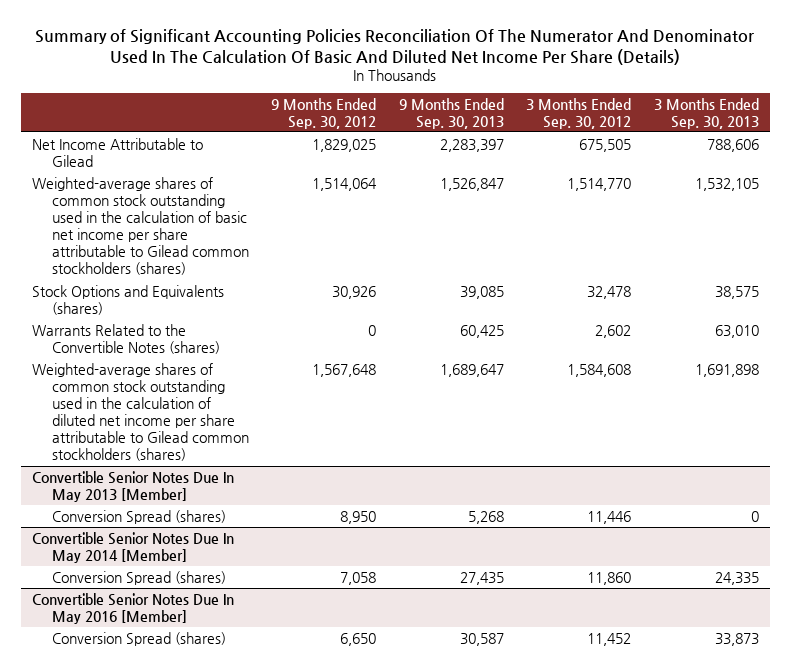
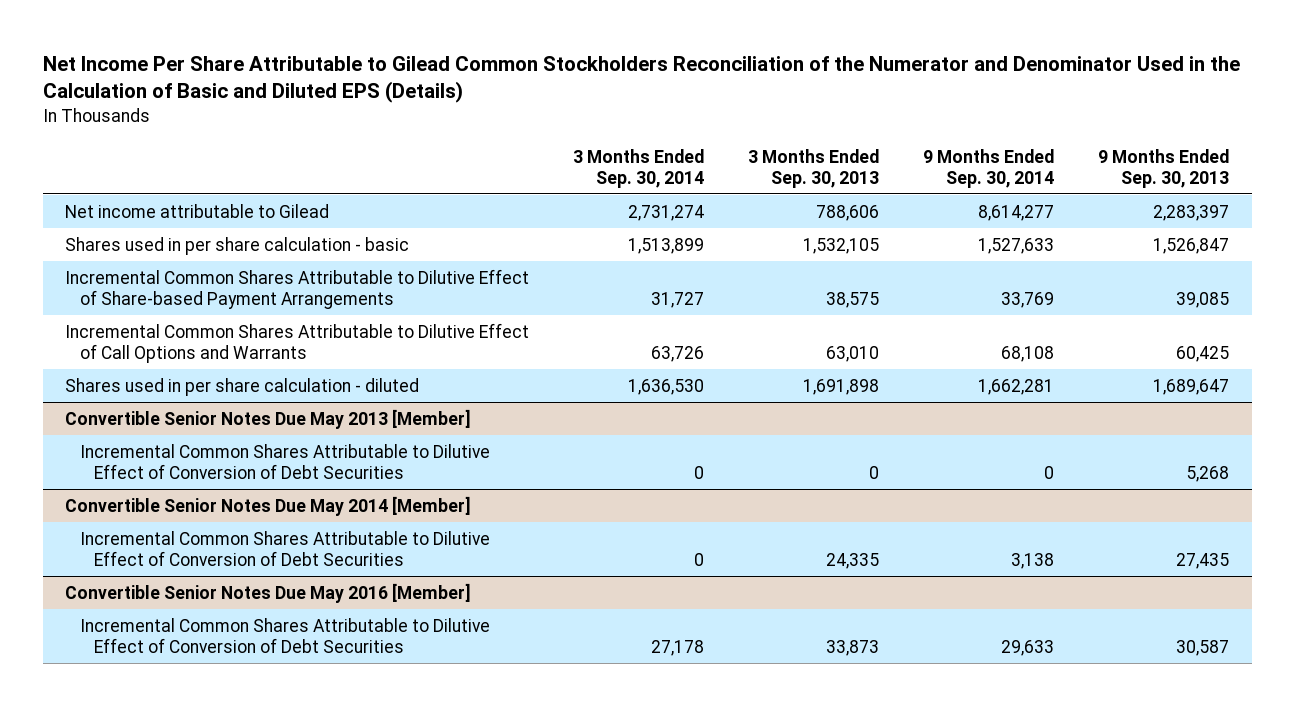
[35,29,755,65] Summary of Significant Accounting Policies Reconciliation Of The Numerator And Denominator Used In The Calculation Of Basic And Diluted Net Income Per Share (Details) -> [43,55,1241,104] Net Income Per Share Attributable to Gilead Common Stockholders Reconciliation of the Numerator and Denominator Used in the Calculation of Basic and Diluted EPS (Details)
[271,97,377,129] 9 Months Ended Sep. 30, 2012 -> none
[526,97,632,129] 3 Months Ended Sep. 30, 2012 -> none
none -> [573,148,705,188] 3 Months Ended Sep. 30, 2014
none -> [923,148,1055,188] 9 Months Ended Sep. 30, 2014
[31,137,203,167] Net Income Attributable to Gilead -> [65,203,330,218] Net income attributable to Gilead
[31,176,249,276] Weighted-average shares of common stock outstanding used in the calculation of basic net income per share attributable to Gilead common stockholders (shares) -> [65,236,410,255] Shares used in per share calculation - basic
[31,284,224,315] Stock Options and Equivalents (shares) -> [65,268,530,309] Incremental Common Shares Attributable to Dilutive Effect of Share-based Payment Arrangements
[31,323,220,354] Warrants Related to the Convertible Notes (shares) -> [65,322,530,363] Incremental Common Shares Attributable to Dilutive Effect of Call Options and Warrants
[31,362,249,462] Weighted-average shares of common stock outstanding used in the calculation of diluted net income per share attributable to Gilead common stockholders (shares) -> [65,377,420,396] Shares used in per share calculation - diluted
[31,470,234,502] Convertible Senior Notes Due In May 2013 [Member] -> [65,408,472,429] Convertible Senior Notes Due May 2013 [Member]
[51,509,226,524] Conversion Spread (shares) -> [79,443,490,479] Incremental Common Shares Attributable to Dilutive Effect of Conversion of Debt Securities
[31,531,234,563] Convertible Senior Notes Due In May 2014 [Member] -> [65,495,472,516] Convertible Senior Notes Due May 2014 [Member]
[51,570,226,585] Conversion Spread (shares) -> [79,530,490,566] Incremental Common Shares Attributable to Dilutive Effect of Conversion of Debt Securities
[31,592,234,624] Convertible Senior Notes Due In May 2016 [Member] -> [65,582,472,603] Convertible Senior Notes Due May 2016 [Member]
[51,631,226,646] Conversion Spread (shares) -> [79,617,490,653] Incremental Common Shares Attributable to Dilutive Effect of Conversion of Debt Securities

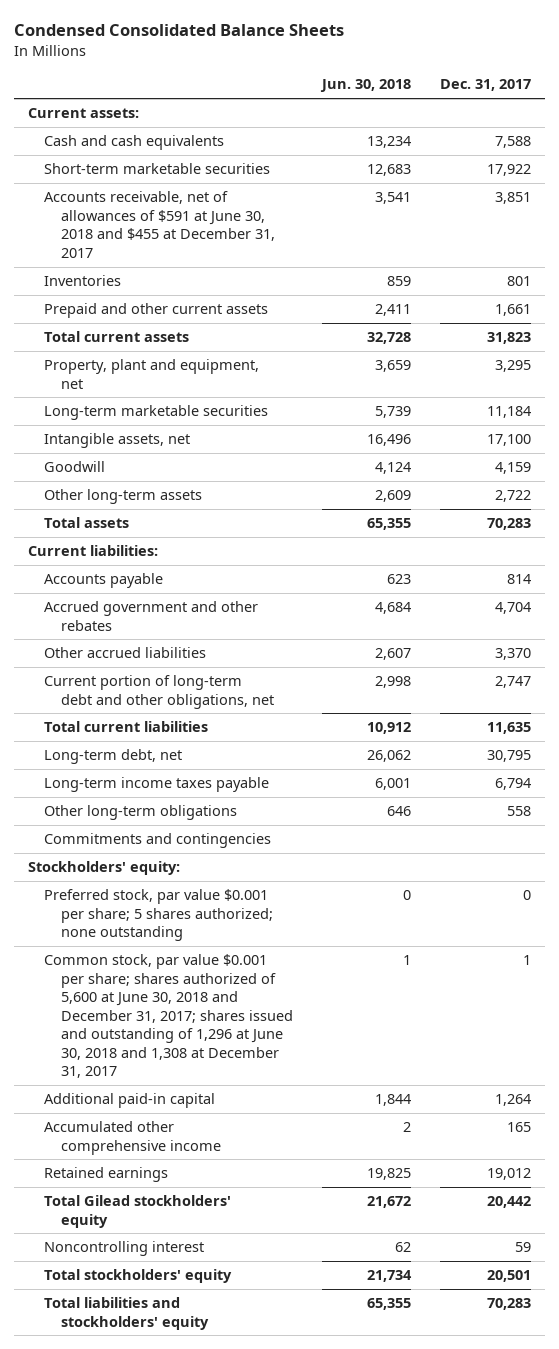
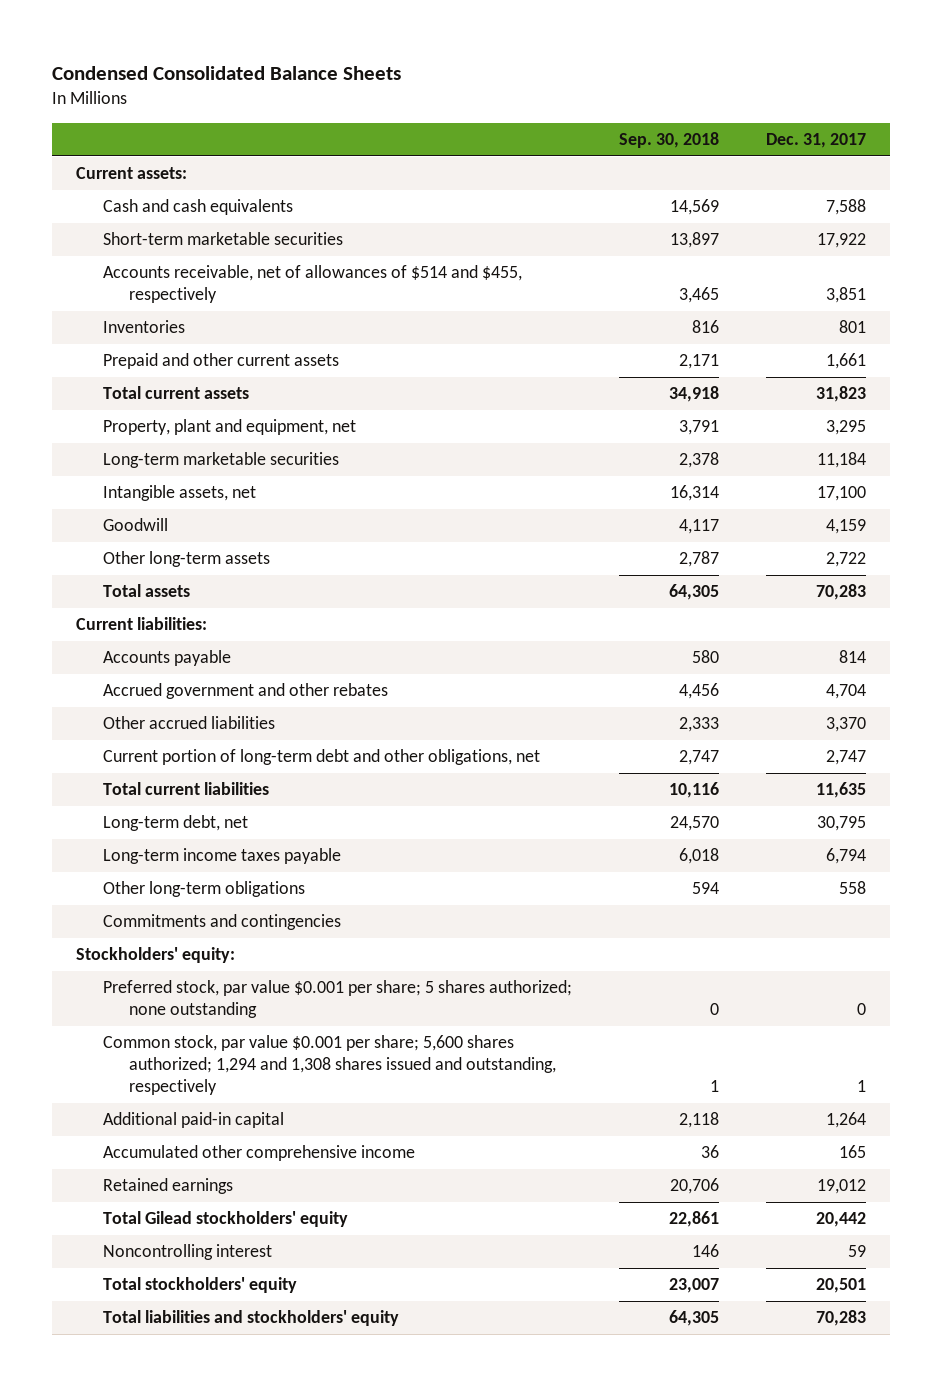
[319,79,411,93] Jun. 30, 2018 -> none
none -> [618,131,719,148] Sep. 30, 2018
[44,191,275,258] Accounts receivable, net of allowances of $591 at June 30, 2018 and $455 at December 31, 2017 -> [102,265,522,304] Accounts receivable, net of allowances of $514 and $455, respectively
[44,954,293,1079] Common stock, par value $0.001 per share; shares authorized of 5,600 at June 30, 2018 and December 31, 2017; shares issued and outstanding of 1,296 at June 30, 2018 and 1,308 at December 31, 2017 -> [102,1035,557,1095] Common stock, par value $0.001 per share; 5,600 shares authorized; 1,294 and 1,308 shares issued and outstanding, respectively

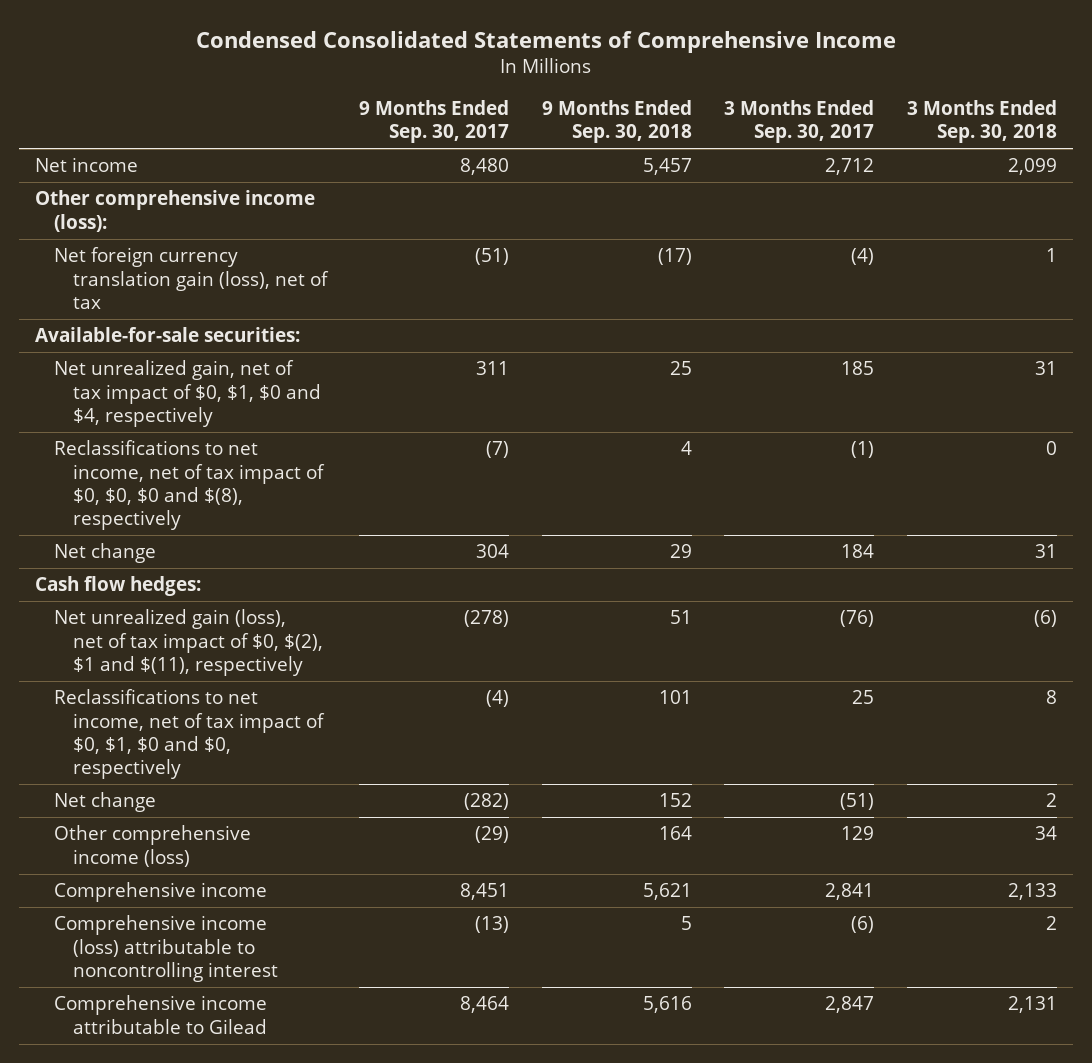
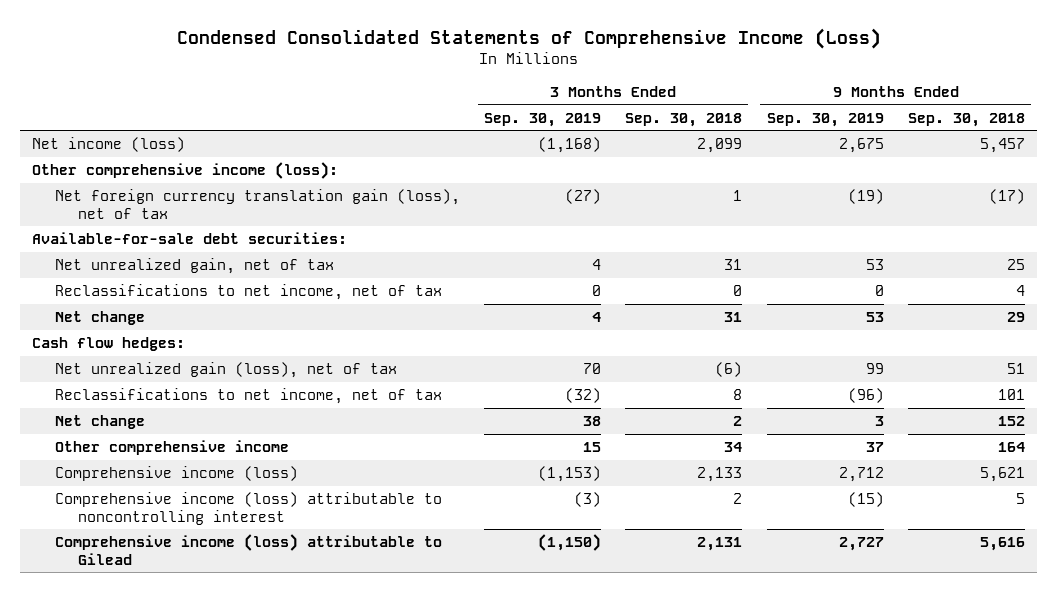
[195,30,896,53] Condensed Consolidated Statements of Comprehensive Income -> [176,27,881,49] Condensed Consolidated Statements of Comprehensive Income (Loss)
[359,99,510,144] 9 Months Ended Sep. 30, 2017 -> none
[724,99,875,144] 3 Months Ended Sep. 30, 2017 -> none
none -> [484,112,602,127] Sep. 30, 2019
none -> [766,112,884,127] Sep. 30, 2019
[34,157,138,173] Net income -> [32,137,186,153] Net income (loss)
[34,327,300,343] Available-for-sale securities: -> [32,232,348,245] Available-for-sale debt securities:
[53,360,321,428] Net unrealized gain, net of tax impact of $0, $1, $0 and $4, respectively -> [55,258,335,275] Net unrealized gain, net of tax
[53,440,325,531] Reclassifications to net income, net of tax impact of $0, $0, $0 and $(8), respectively -> [55,284,443,301] Reclassifications to net income, net of tax
[53,609,323,677] Net unrealized gain (loss), net of tax impact of $0, $(2), $1 and $(11), respectively -> [55,362,398,379] Net unrealized gain (loss), net of tax
[53,689,325,780] Reclassifications to net income, net of tax impact of $0, $1, $0 and $0, respectively -> [55,388,443,405] Reclassifications to net income, net of tax
[53,825,251,867] Other comprehensive income (loss) -> [55,440,290,456] Other comprehensive income
[53,882,267,903] Comprehensive income -> [55,466,299,482] Comprehensive income (loss)
[53,995,267,1034] Comprehensive income attributable to Gilead -> [55,534,443,565] Comprehensive income (loss) attributable to Gilead

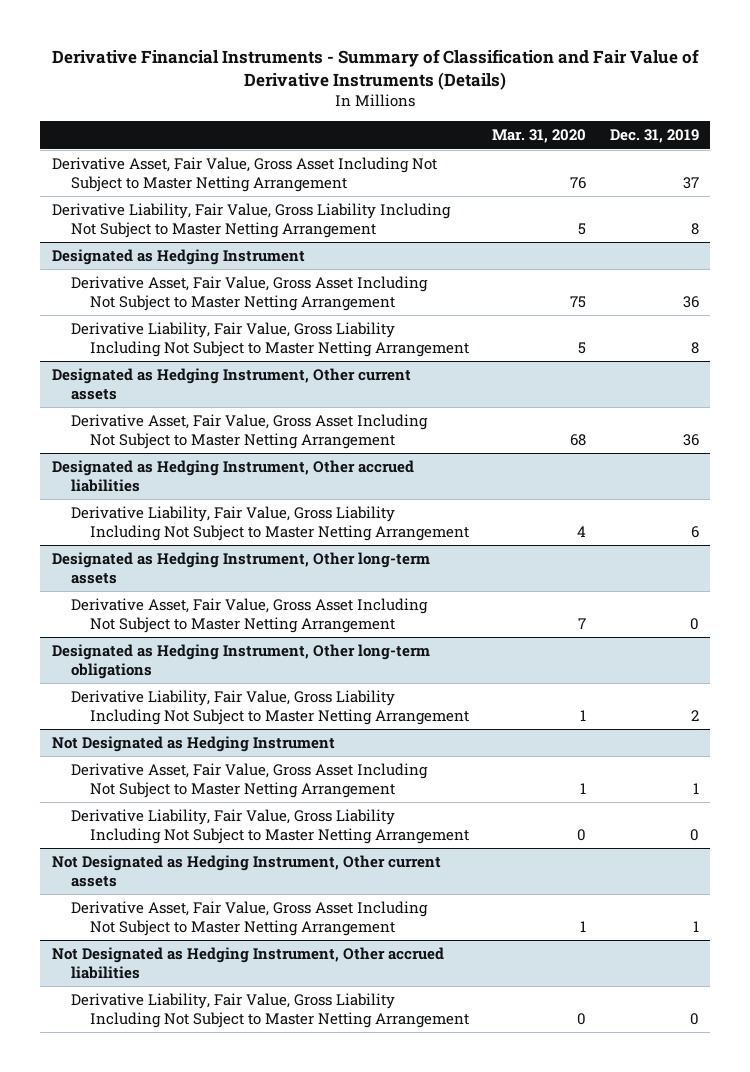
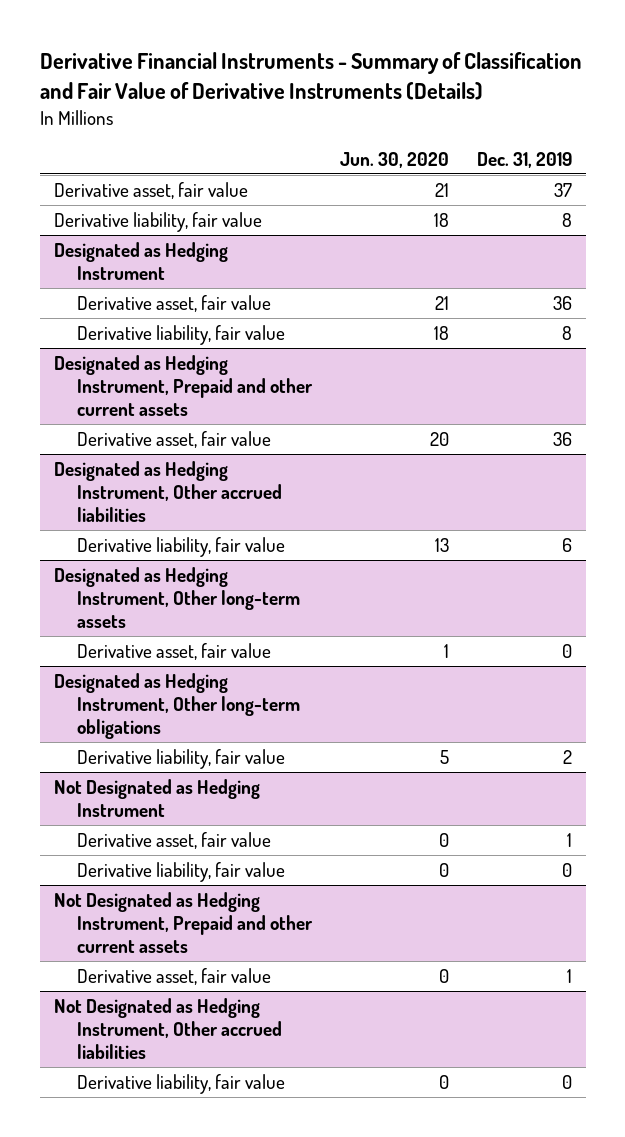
[492,129,587,144] Mar. 31, 2020 -> none
none -> [339,151,449,168] Jun. 30, 2020
[51,157,437,192] Derivative Asset, Fair Value, Gross Asset Including Not Subject to Master Netting Arrangement -> [53,181,248,199] Derivative asset, fair value
[51,203,451,238] Derivative Liability, Fair Value, Gross Liability Including Not Subject to Master Netting Arrangement -> [53,211,262,232] Derivative liability, fair value
[70,276,428,311] Derivative Asset, Fair Value, Gross Asset Including Not Subject to Master Netting Arrangement -> [77,294,272,312] Derivative asset, fair value
[70,322,469,357] Derivative Liability, Fair Value, Gross Liability Including Not Subject to Master Netting Arrangement -> [77,324,286,345] Derivative liability, fair value
[51,368,411,400] Designated as Hedging Instrument, Other current assets -> [53,354,314,416] Designated as Hedging Instrument, Prepaid and other current assets
[70,414,428,449] Derivative Asset, Fair Value, Gross Asset Including Not Subject to Master Netting Arrangement -> [77,430,272,448] Derivative asset, fair value
[70,506,469,541] Derivative Liability, Fair Value, Gross Liability Including Not Subject to Master Netting Arrangement -> [77,536,286,557] Derivative liability, fair value
[70,598,428,633] Derivative Asset, Fair Value, Gross Asset Including Not Subject to Master Netting Arrangement -> [77,642,272,660] Derivative asset, fair value
[70,690,469,725] Derivative Liability, Fair Value, Gross Liability Including Not Subject to Master Netting Arrangement -> [77,748,286,769] Derivative liability, fair value
[70,763,428,798] Derivative Asset, Fair Value, Gross Asset Including Not Subject to Master Netting Arrangement -> [77,831,272,849] Derivative asset, fair value
[70,809,469,844] Derivative Liability, Fair Value, Gross Liability Including Not Subject to Master Netting Arrangement -> [77,861,286,882] Derivative liability, fair value
[51,855,441,887] Not Designated as Hedging Instrument, Other current assets -> [53,891,314,953] Not Designated as Hedging Instrument, Prepaid and other current assets
[70,901,428,936] Derivative Asset, Fair Value, Gross Asset Including Not Subject to Master Netting Arrangement -> [77,967,272,985] Derivative asset, fair value
[70,993,469,1028] Derivative Liability, Fair Value, Gross Liability Including Not Subject to Master Netting Arrangement -> [77,1073,286,1094] Derivative liability, fair value

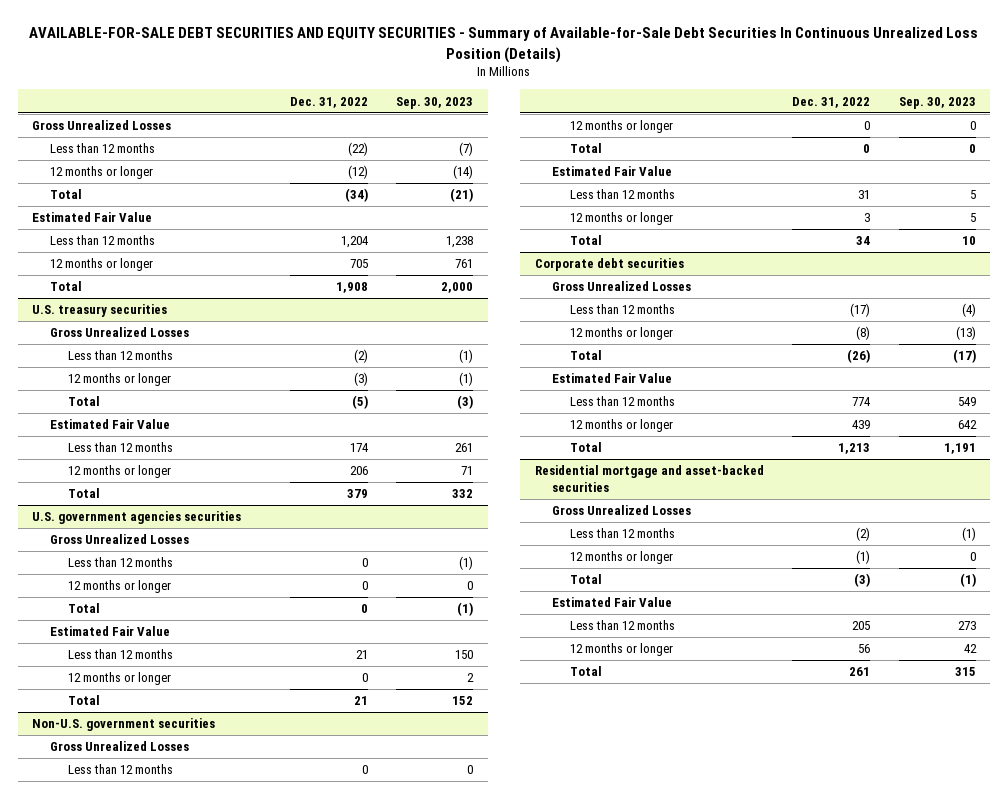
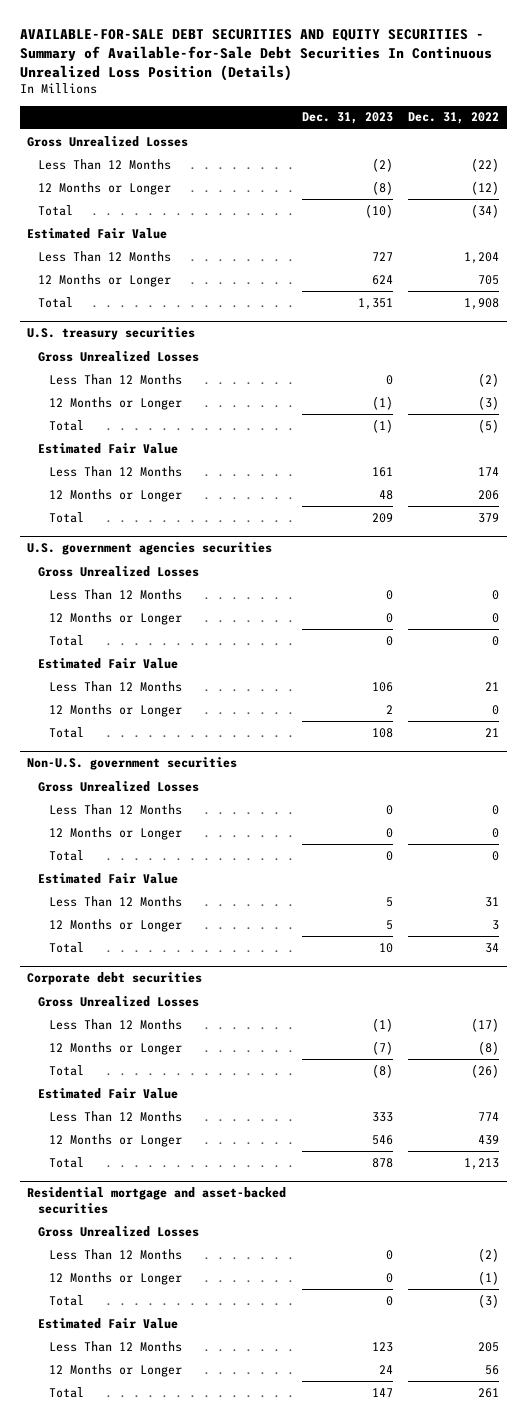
[396,96,474,109] Sep. 30, 2023 -> none
none -> [301,112,393,125] Dec. 31, 2023
[49,143,155,154] Less than 12 months -> [37,158,171,170] Less Than 12 Months
[49,166,153,180] 12 months or longer -> [37,181,171,195] 12 Months or Longer
[49,235,155,246] Less than 12 months -> [37,250,171,262] Less Than 12 Months
[49,258,153,272] 12 months or longer -> [37,273,171,287] 12 Months or Longer
[67,350,173,361] Less than 12 months -> [48,373,182,385] Less Than 12 Months
[67,373,171,387] 12 months or longer -> [48,396,182,410] 12 Months or Longer
[67,442,173,453] Less than 12 months -> [48,465,182,477] Less Than 12 Months
[67,465,171,479] 12 months or longer -> [48,488,182,502] 12 Months or Longer
[67,557,173,568] Less than 12 months -> [48,588,182,600] Less Than 12 Months
[67,580,171,594] 12 months or longer -> [48,611,182,625] 12 Months or Longer
[67,649,173,660] Less than 12 months -> [48,680,182,692] Less Than 12 Months
[67,672,171,686] 12 months or longer -> [48,703,182,717] 12 Months or Longer
[67,764,173,775] Less than 12 months -> [48,803,182,815] Less Than 12 Months
[569,120,673,134] 12 months or longer -> [48,826,182,840] 12 Months or Longer
[569,189,675,200] Less than 12 months -> [48,895,182,907] Less Than 12 Months
[569,212,673,226] 12 months or longer -> [48,918,182,932] 12 Months or Longer
[569,304,675,315] Less than 12 months -> [48,1018,182,1030] Less Than 12 Months
[569,327,673,341] 12 months or longer -> [48,1041,182,1055] 12 Months or Longer
[569,396,675,407] Less than 12 months -> [48,1110,182,1122] Less Than 12 Months
[569,419,673,433] 12 months or longer -> [48,1133,182,1147] 12 Months or Longer
[569,528,675,539] Less than 12 months -> [48,1248,182,1260] Less Than 12 Months
[569,551,673,565] 12 months or longer -> [48,1271,182,1285] 12 Months or Longer
[569,620,675,631] Less than 12 months -> [48,1340,182,1352] Less Than 12 Months
[569,643,673,657] 12 months or longer -> [48,1363,182,1377] 12 Months or Longer

